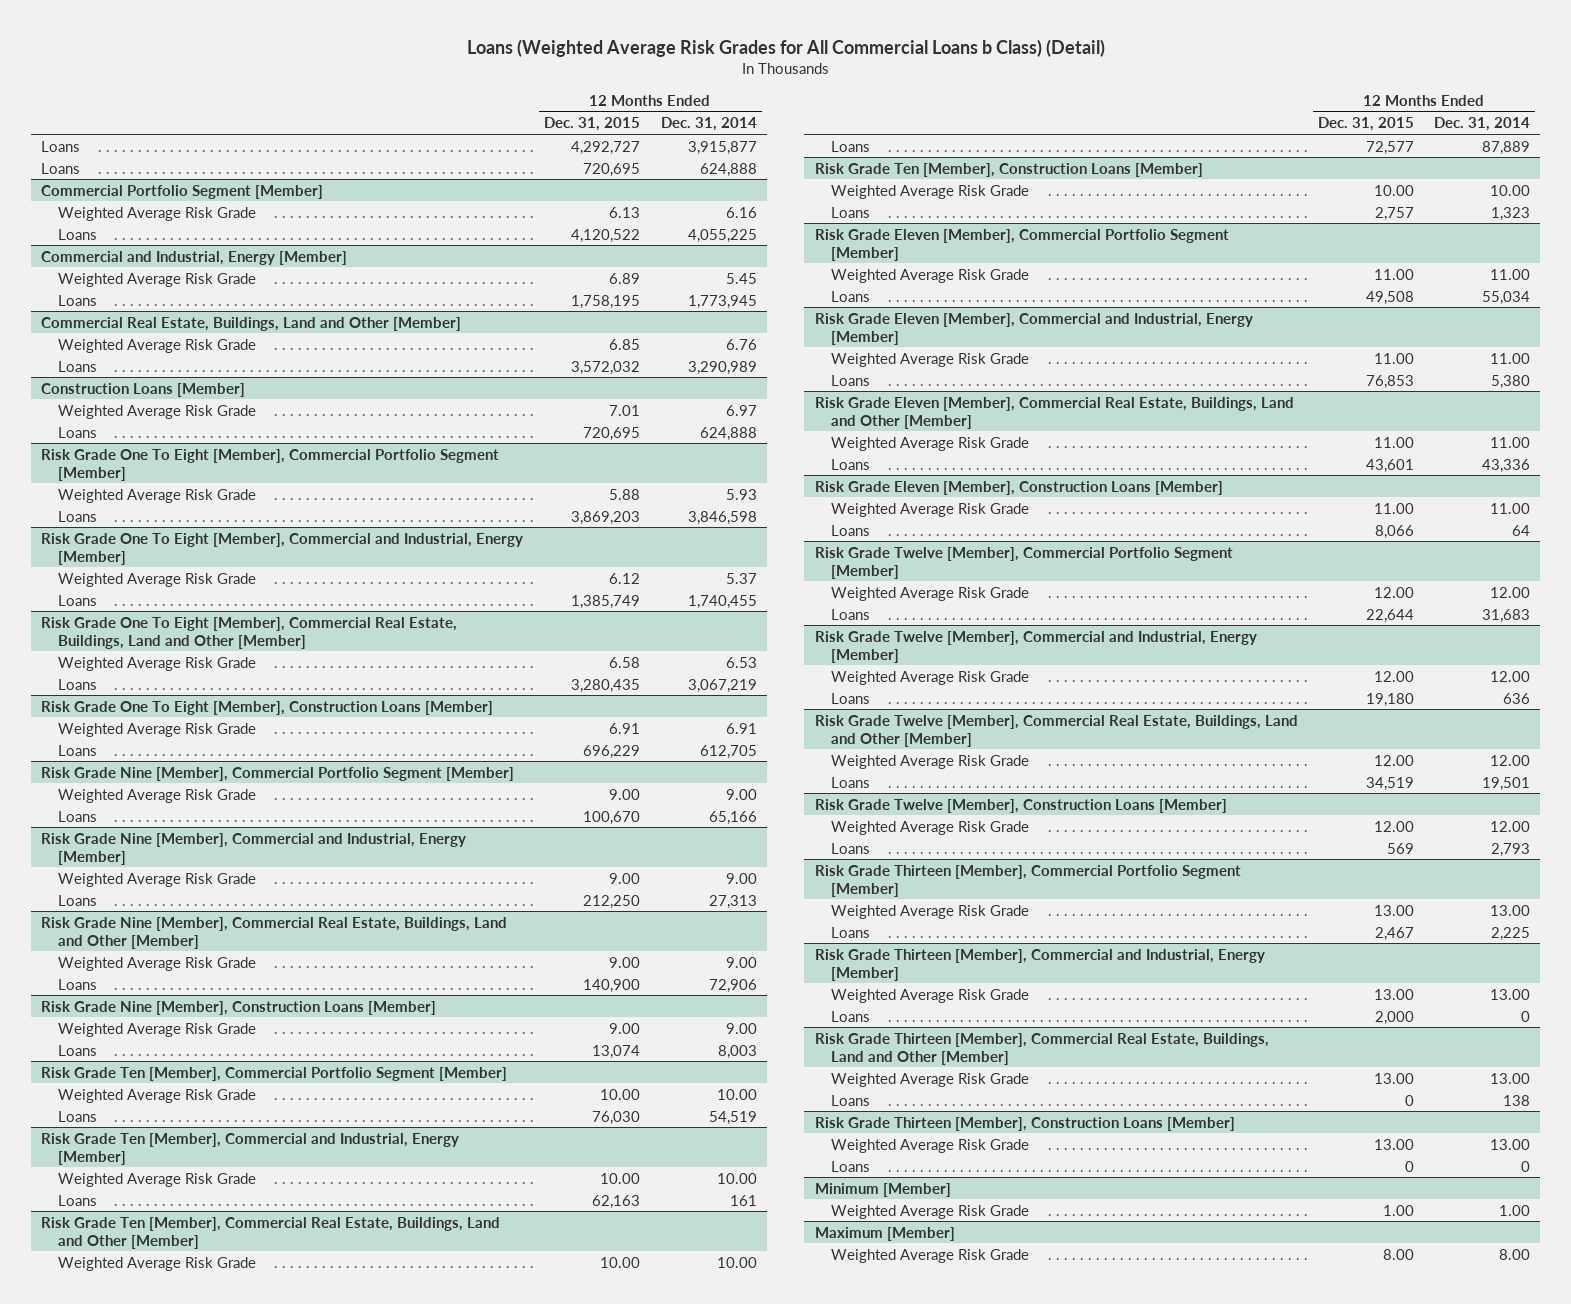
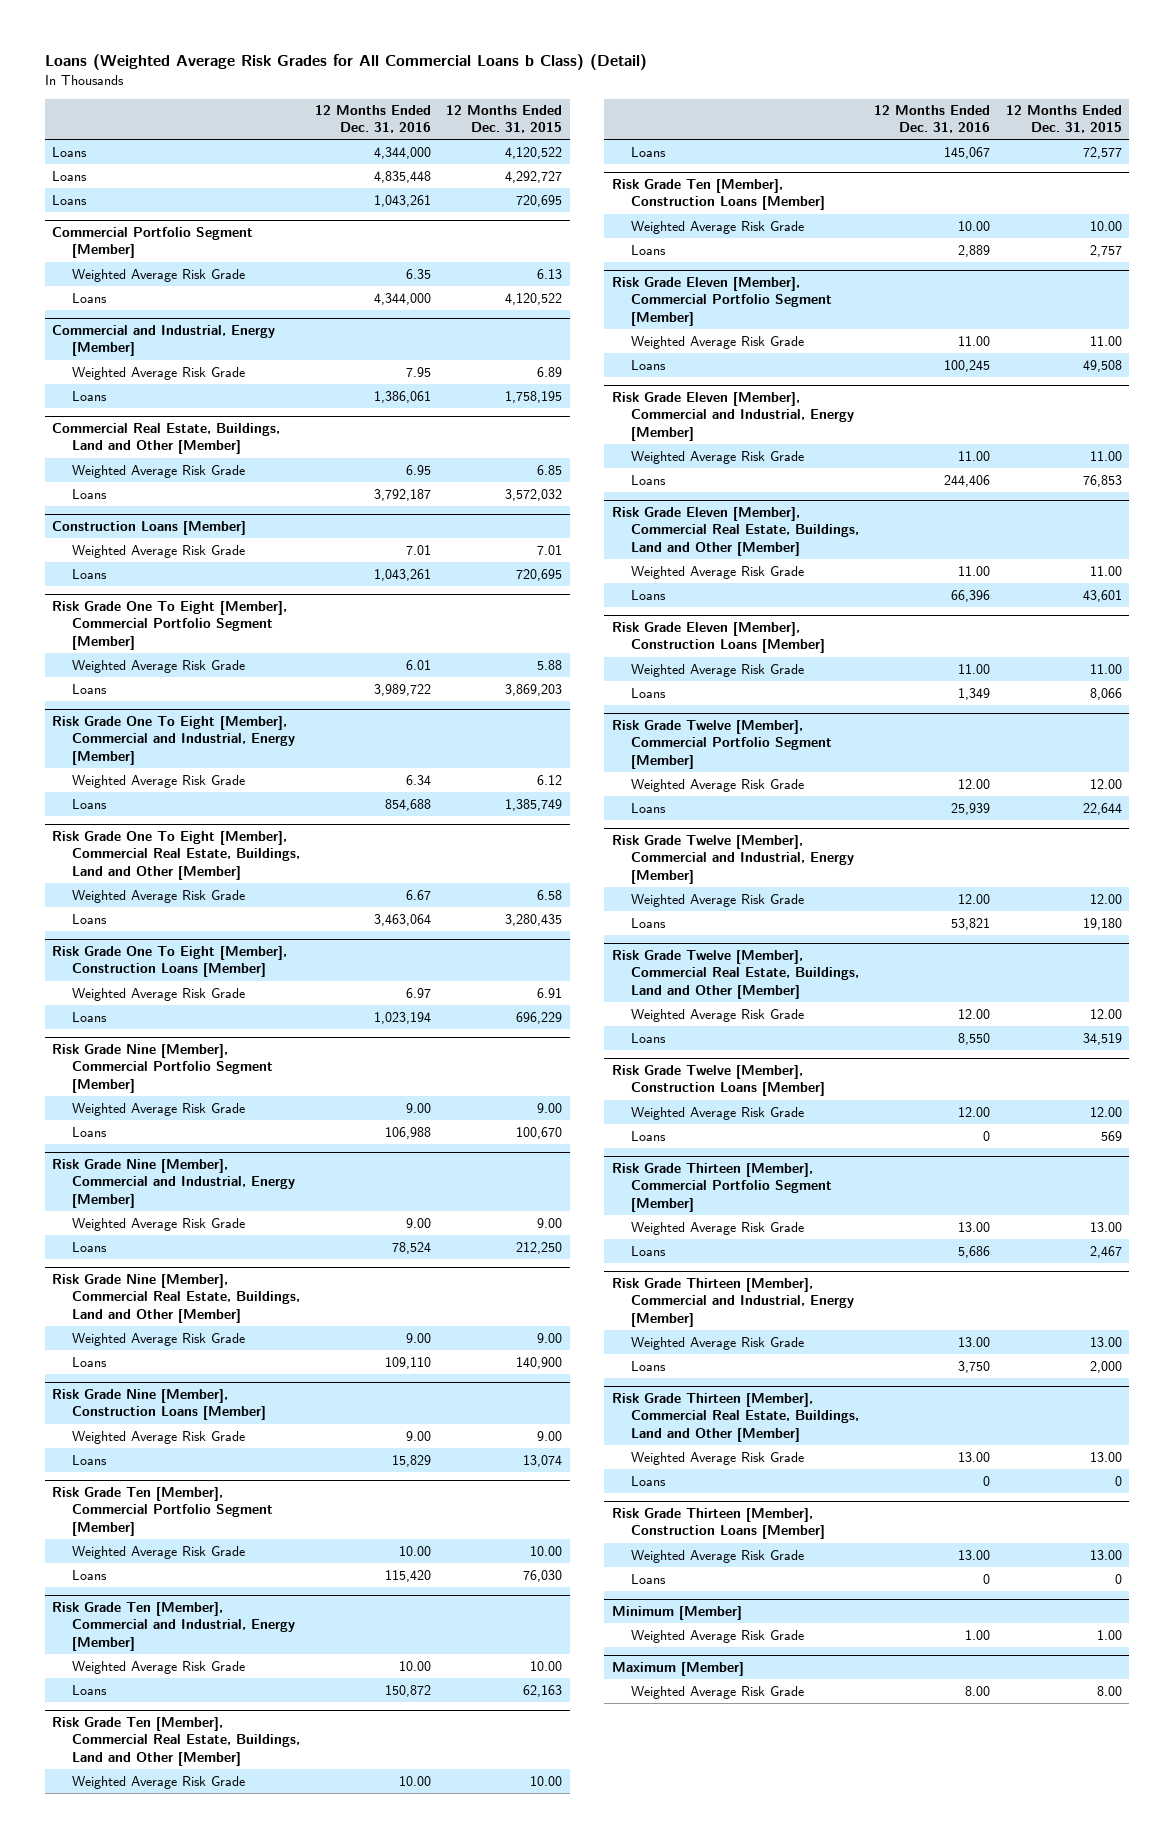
[660,117,757,132] Dec. 31, 2014 -> none
none -> [314,105,431,134] 12 Months Ended Dec. 31, 2016
none -> [52,146,88,157] Loans

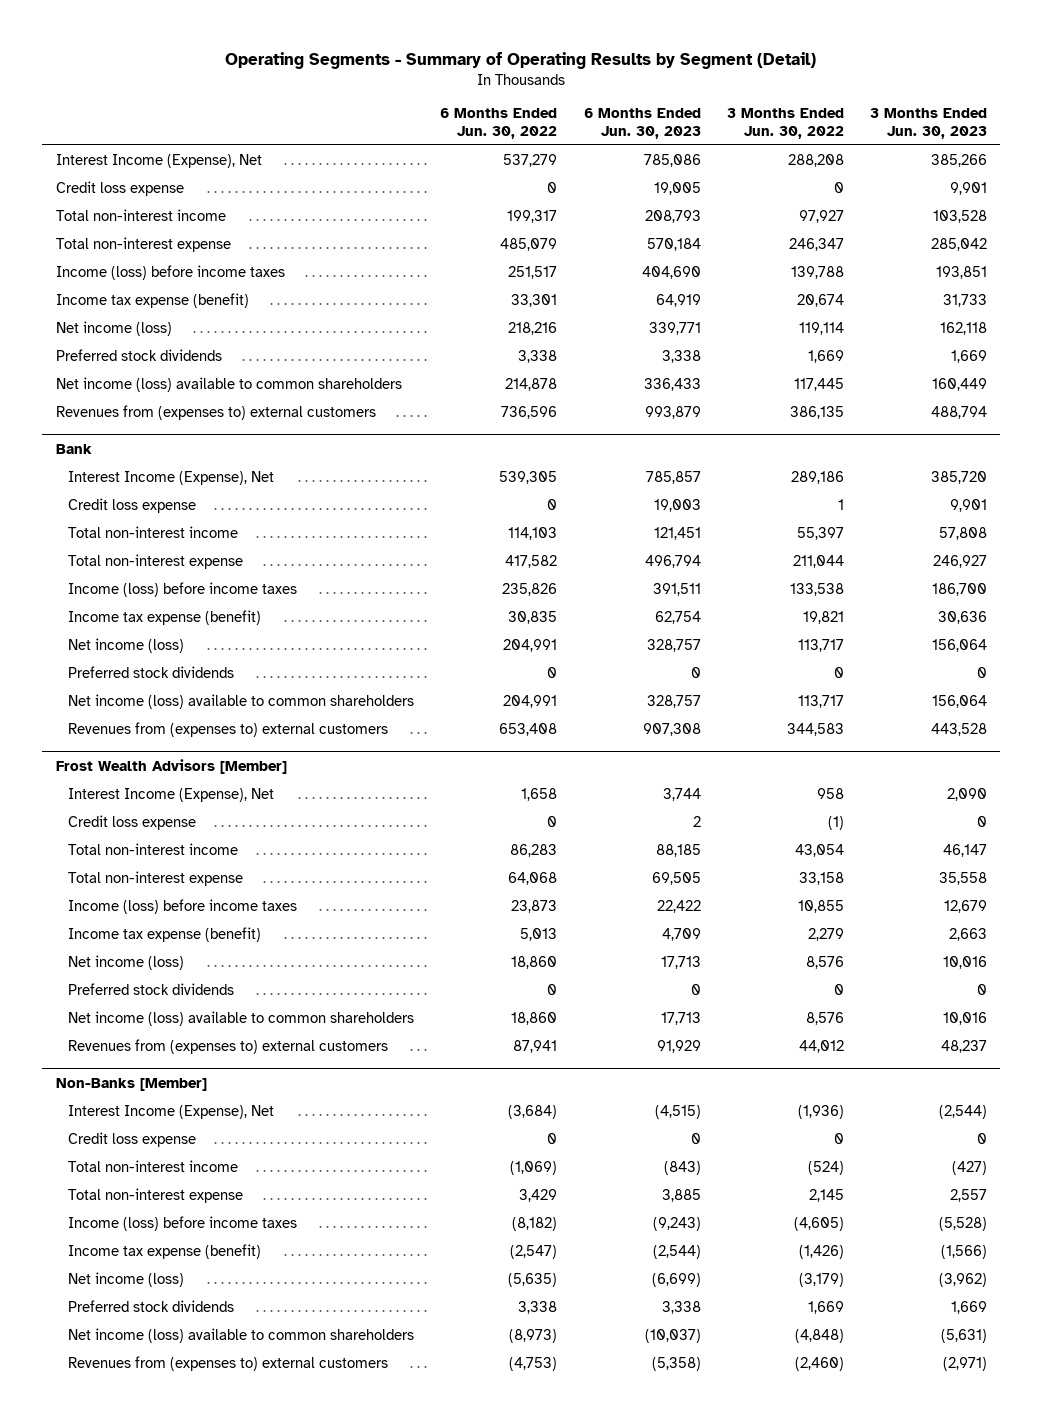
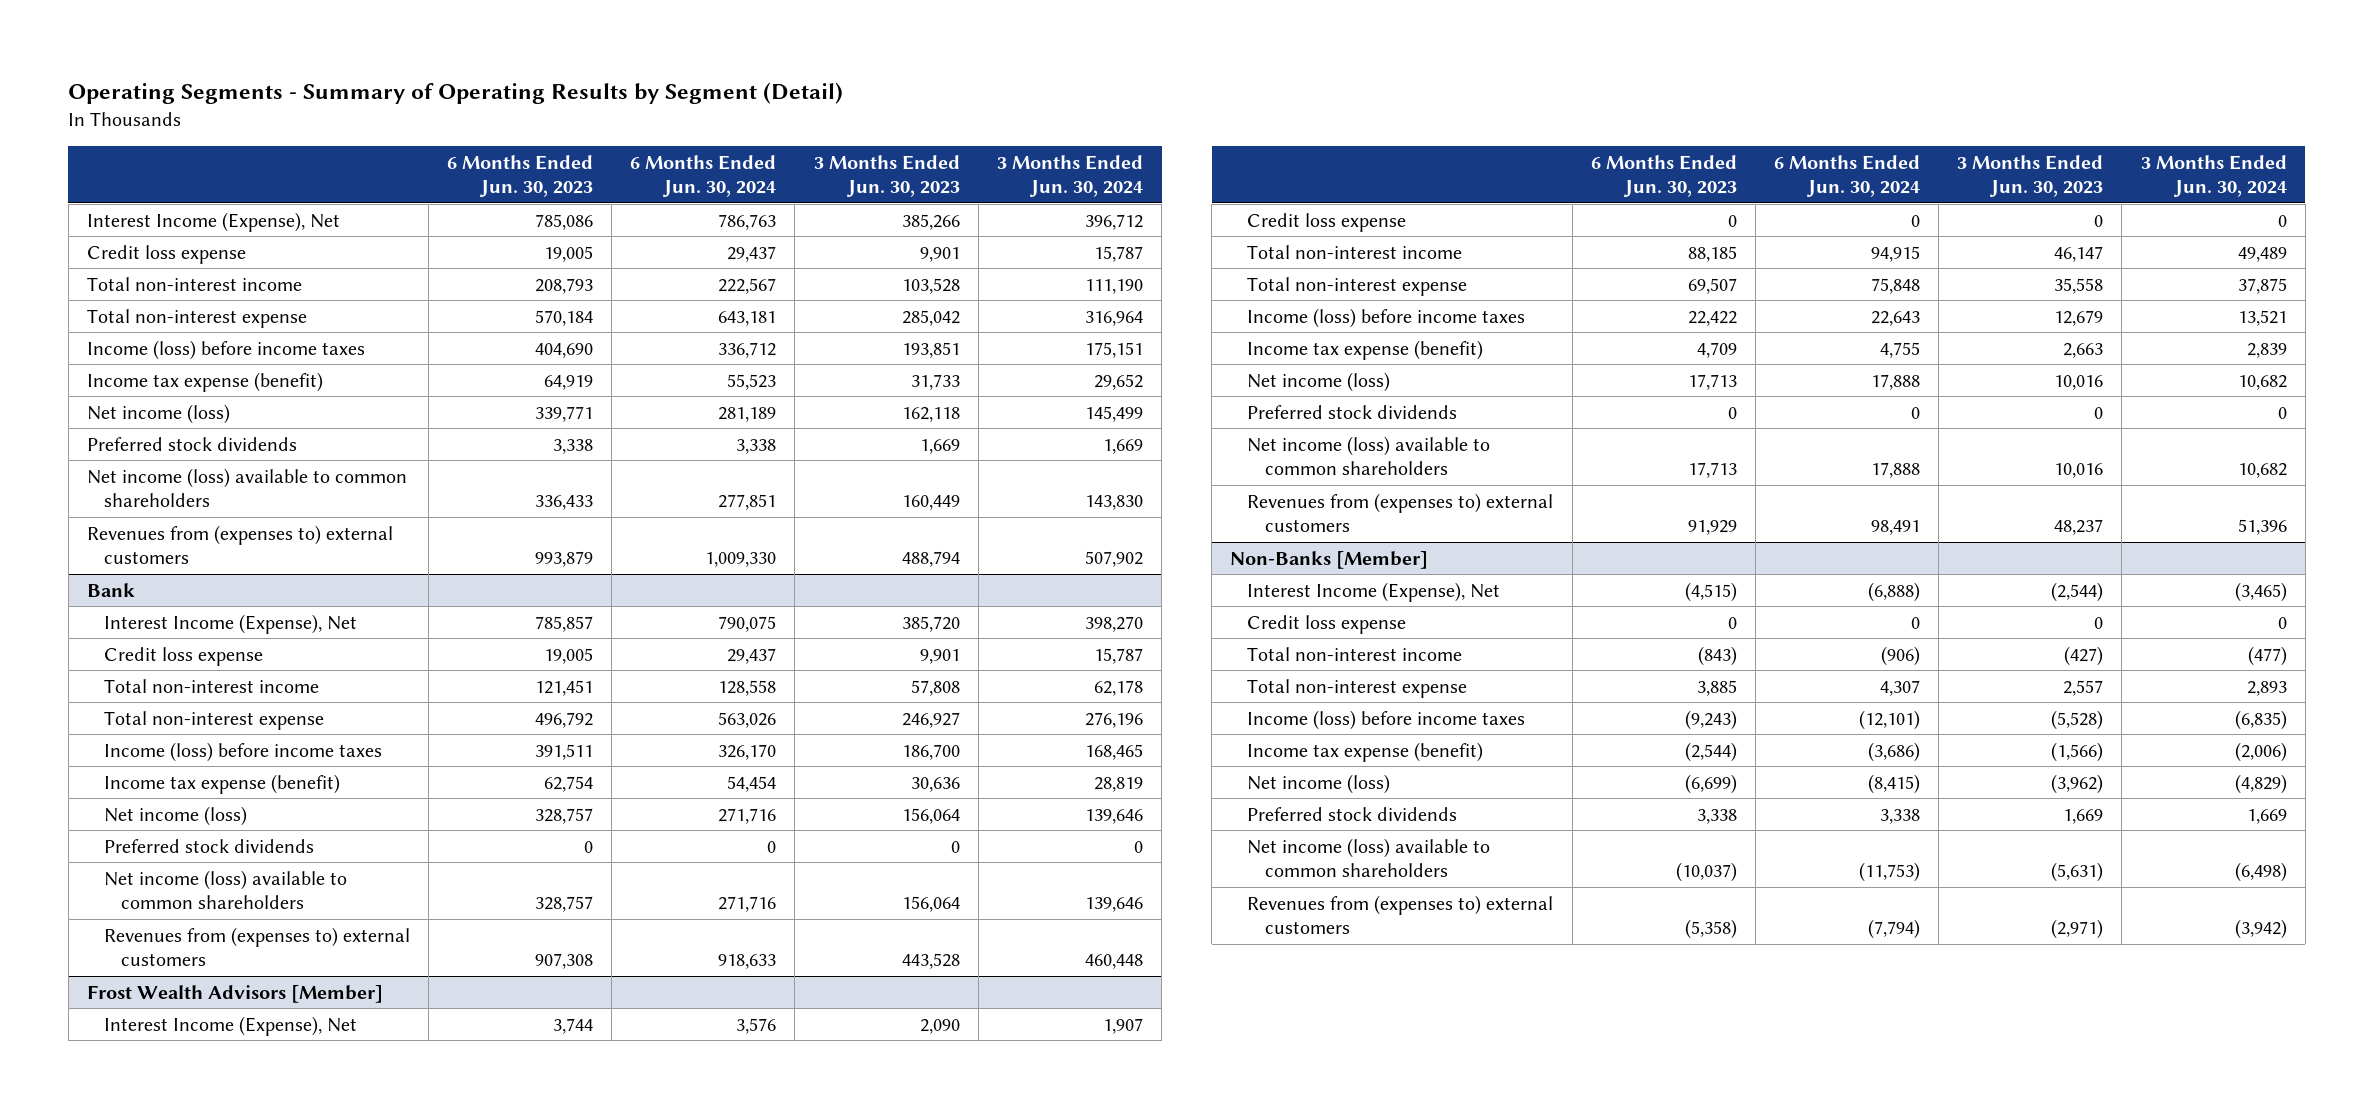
[440,108,558,139] 6 Months Ended Jun. 30, 2022 -> none
[726,108,844,139] 3 Months Ended Jun. 30, 2022 -> none
none -> [630,154,777,198] 6 Months Ended Jun. 30, 2024
none -> [996,154,1143,198] 3 Months Ended Jun. 30, 2024
[653,498,701,512] 19,003 -> [544,647,594,664] 19,005
[644,554,701,568] 496,794 -> [535,711,594,728] 496,792
[692,815,701,827] 2 -> [1727,214,1737,227] 0
[651,871,701,885] 69,505 -> [1687,277,1737,294] 69,507

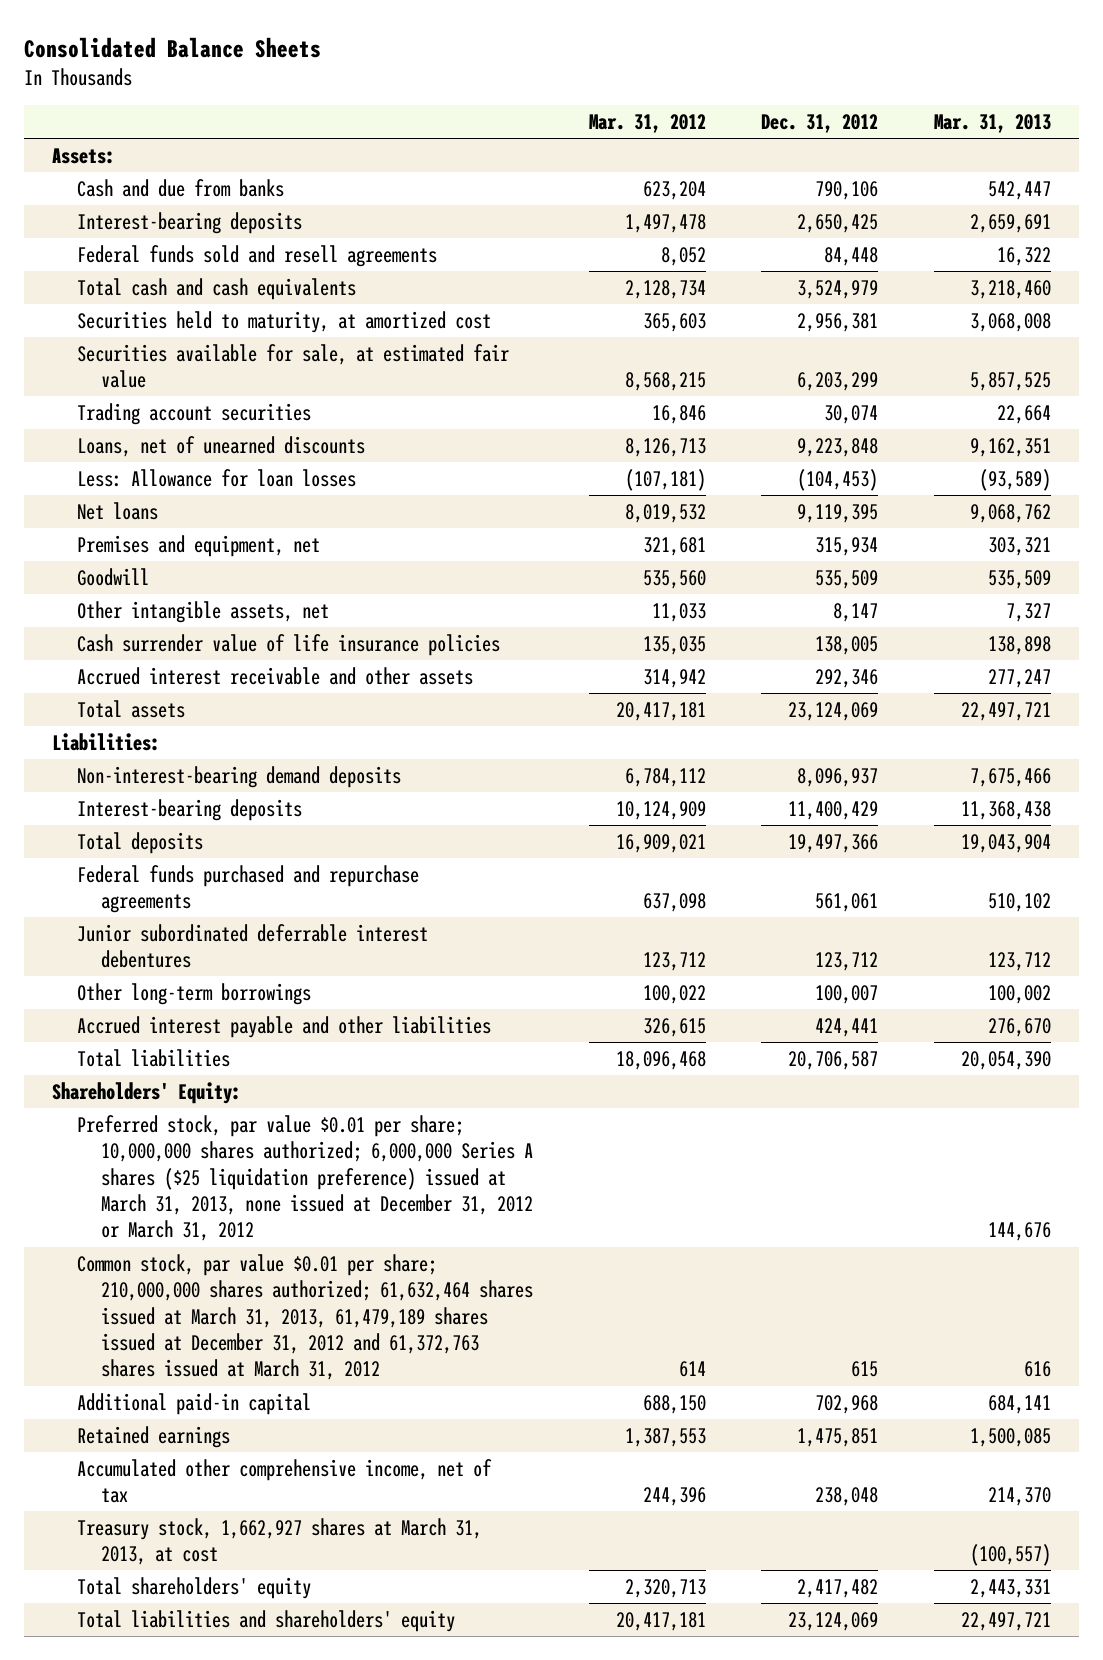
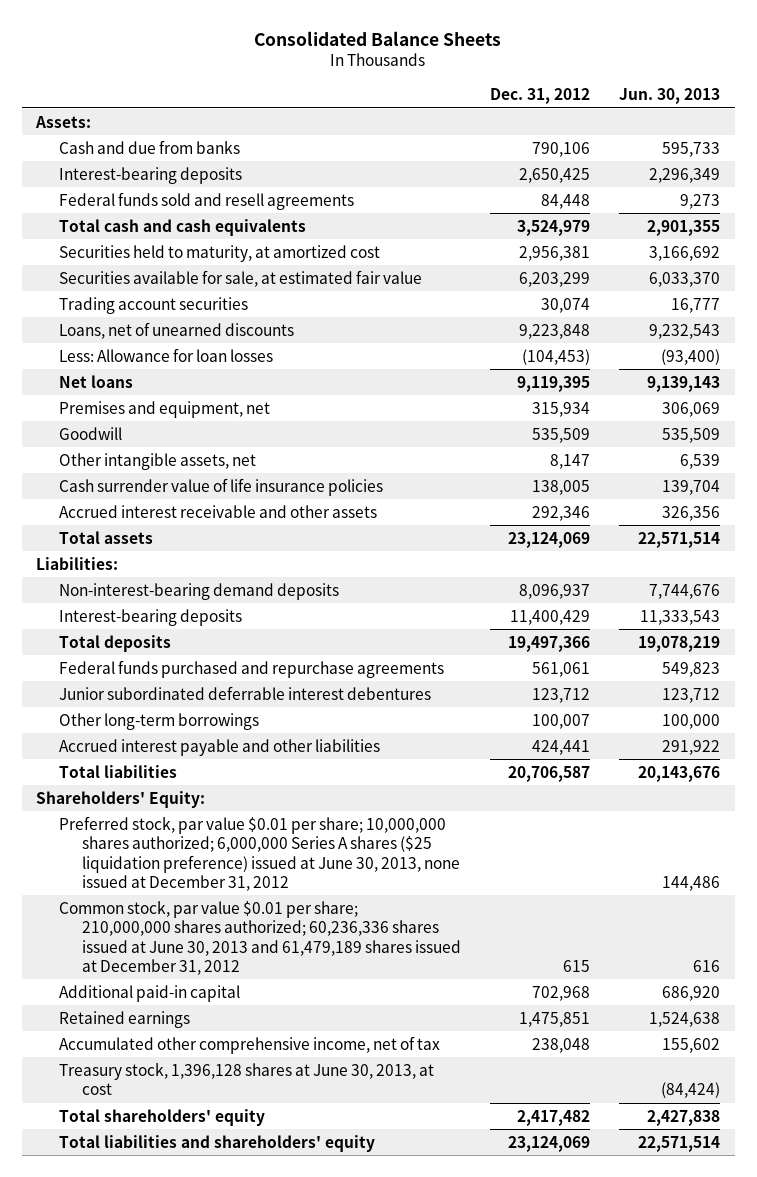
[588,114,706,134] Mar. 31, 2012 -> none
[934,114,1052,134] Mar. 31, 2013 -> none
none -> [619,88,721,105] Jun. 30, 2013
[76,1114,533,1242] Preferred stock, par value $0.01 per share; 10,000,000 shares authorized; 6,000,000 Series A shares ($25 liquidation preference) issued at March 31, 2013, none issued at December 31, 2012 or March 31, 2012 -> [59,815,460,892] Preferred stock, par value $0.01 per share; 10,000,000 shares authorized; 6,000,000 Series A shares ($25 liquidation preference) issued at June 30, 2013, none issued at December 31, 2012
[76,1253,533,1381] Common stock, par value $0.01 per share; 210,000,000 shares authorized; 61,632,464 shares issued at March 31, 2013, 61,479,189 shares issued at December 31, 2012 and 61,372,763 shares issued at March 31, 2012 -> [59,900,461,976] Common stock, par value $0.01 per share; 210,000,000 shares authorized; 60,236,336 shares issued at June 30, 2013 and 61,479,189 shares issued at December 31, 2012
[76,1517,482,1566] Treasury stock, 1,662,927 shares at March 31, 2013, at cost -> [59,1062,435,1096] Treasury stock, 1,396,128 shares at June 30, 2013, at cost

